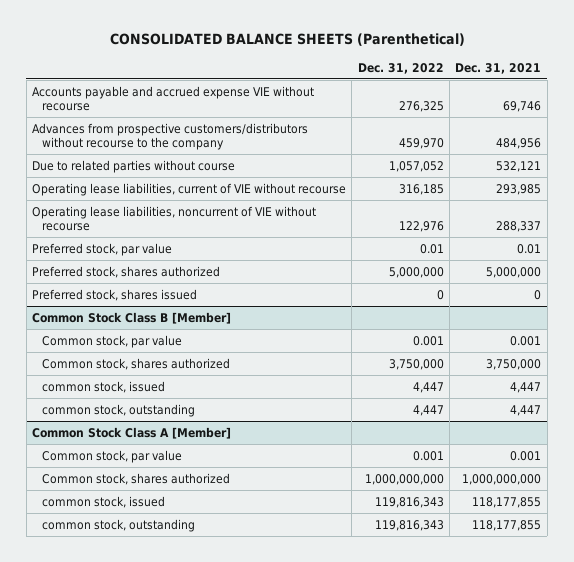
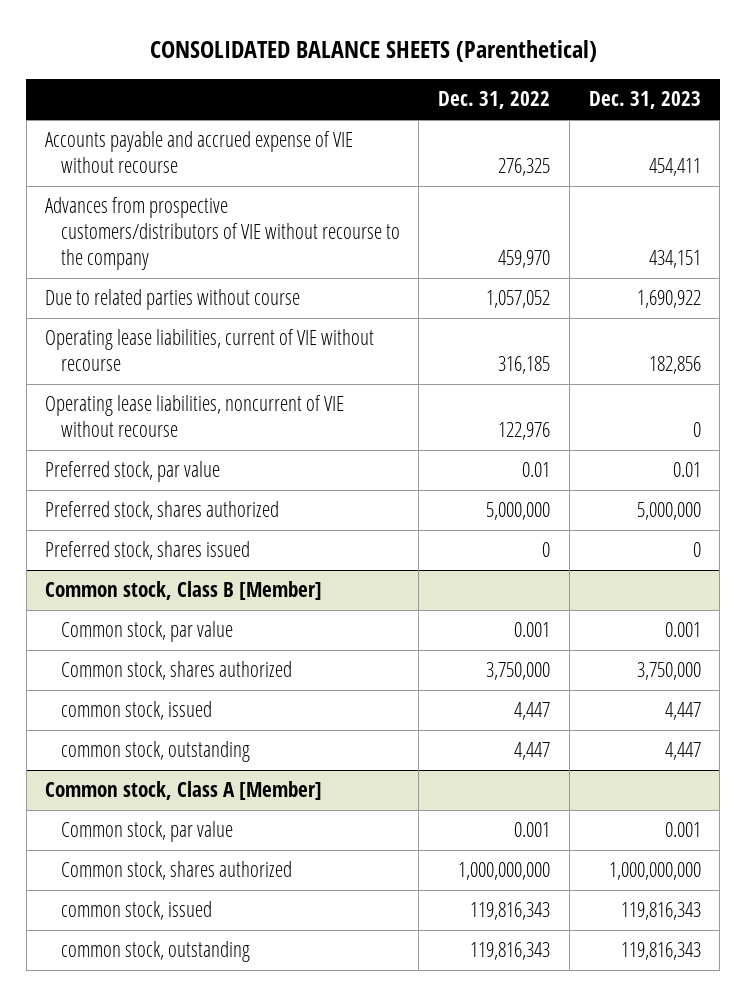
[455,62,542,74] Dec. 31, 2021 -> none
none -> [588,91,701,110] Dec. 31, 2023
[32,85,315,112] Accounts payable and accrued expense VIE without recourse -> [45,131,354,174] Accounts payable and accrued expense of VIE without recourse
[32,122,309,151] Advances from prospective customers/distributors without recourse to the company -> [45,197,400,271] Advances from prospective customers/distributors of VIE without recourse to the company
[32,311,232,324] Common Stock Class B [Member] -> [45,581,323,601] Common stock, Class B [Member]
[32,426,232,439] Common Stock Class A [Member] -> [45,781,323,801] Common stock, Class A [Member]

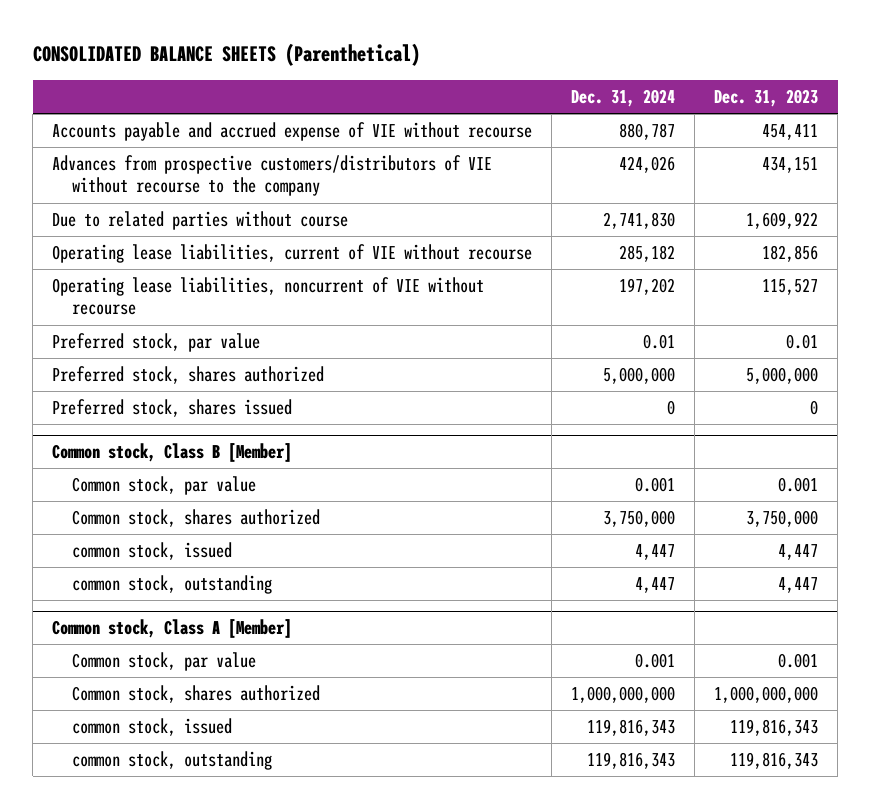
[438,91,551,110] Dec. 31, 2022 -> none
none -> [571,89,676,108] Dec. 31, 2024
[636,290,701,309] 1,690,922 -> [746,212,819,230] 1,609,922
[692,422,701,438] 0 -> [762,278,819,296] 115,527

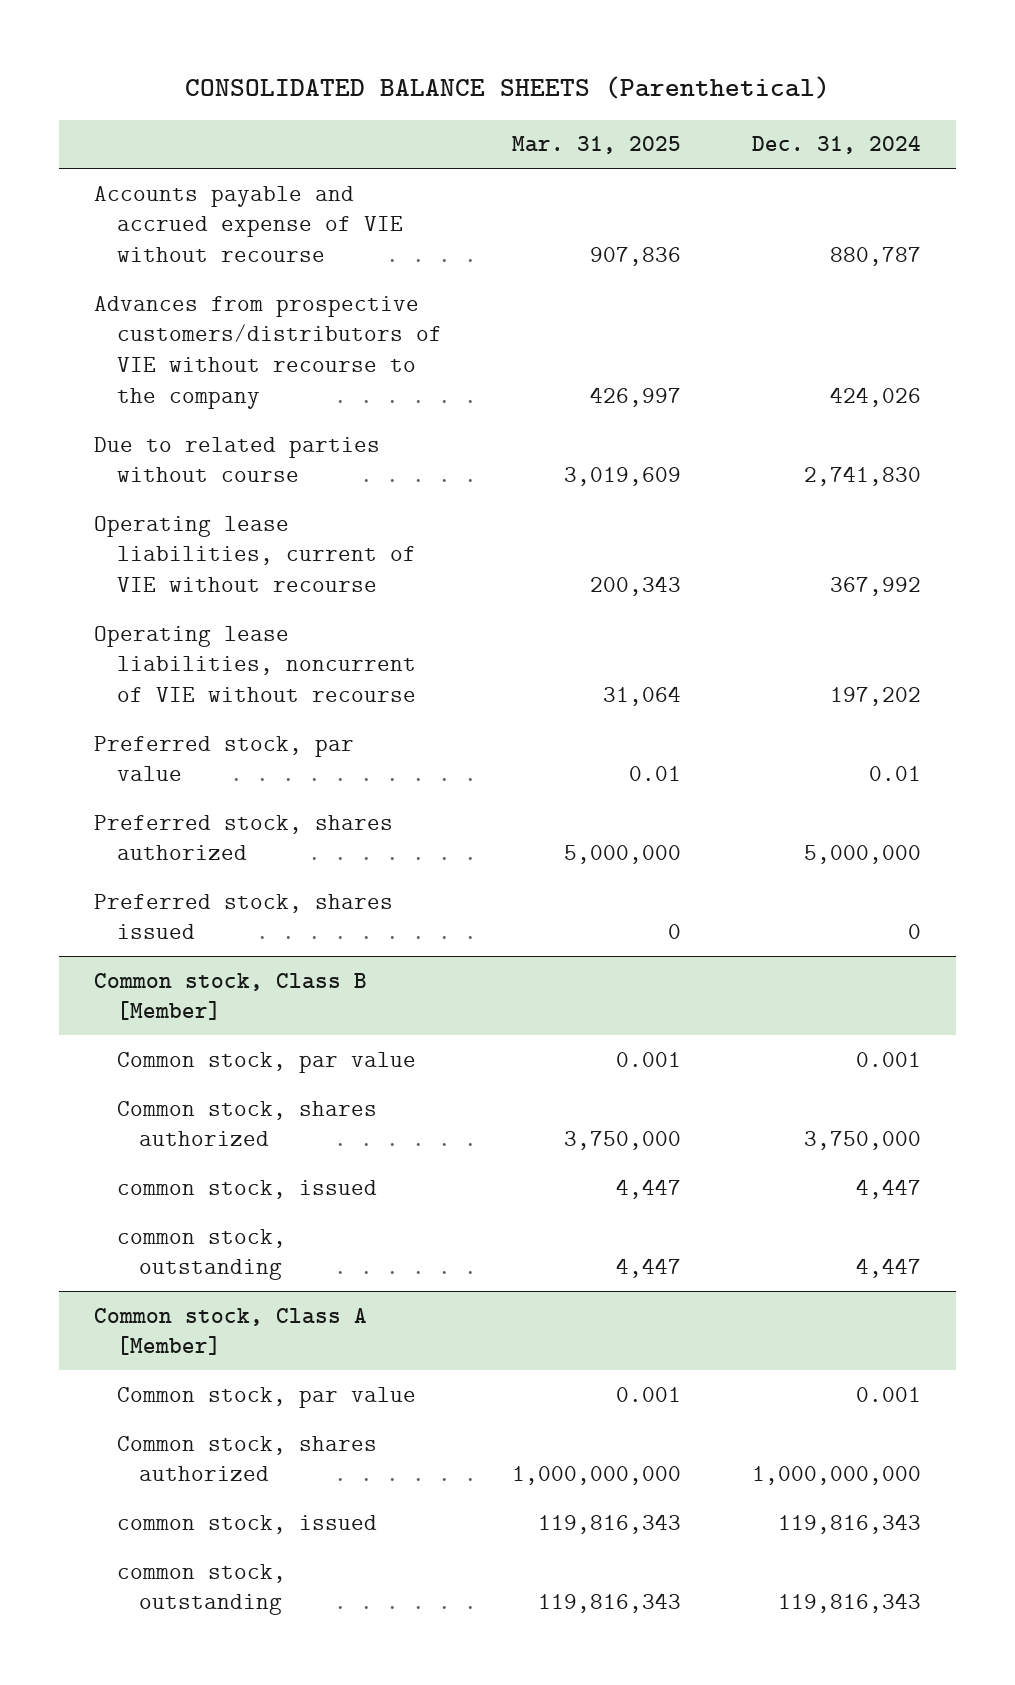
[714,89,819,108] Dec. 31, 2023 -> none
none -> [512,136,682,155] Mar. 31, 2025
[619,245,676,263] 285,182 -> [829,577,921,597] 367,992

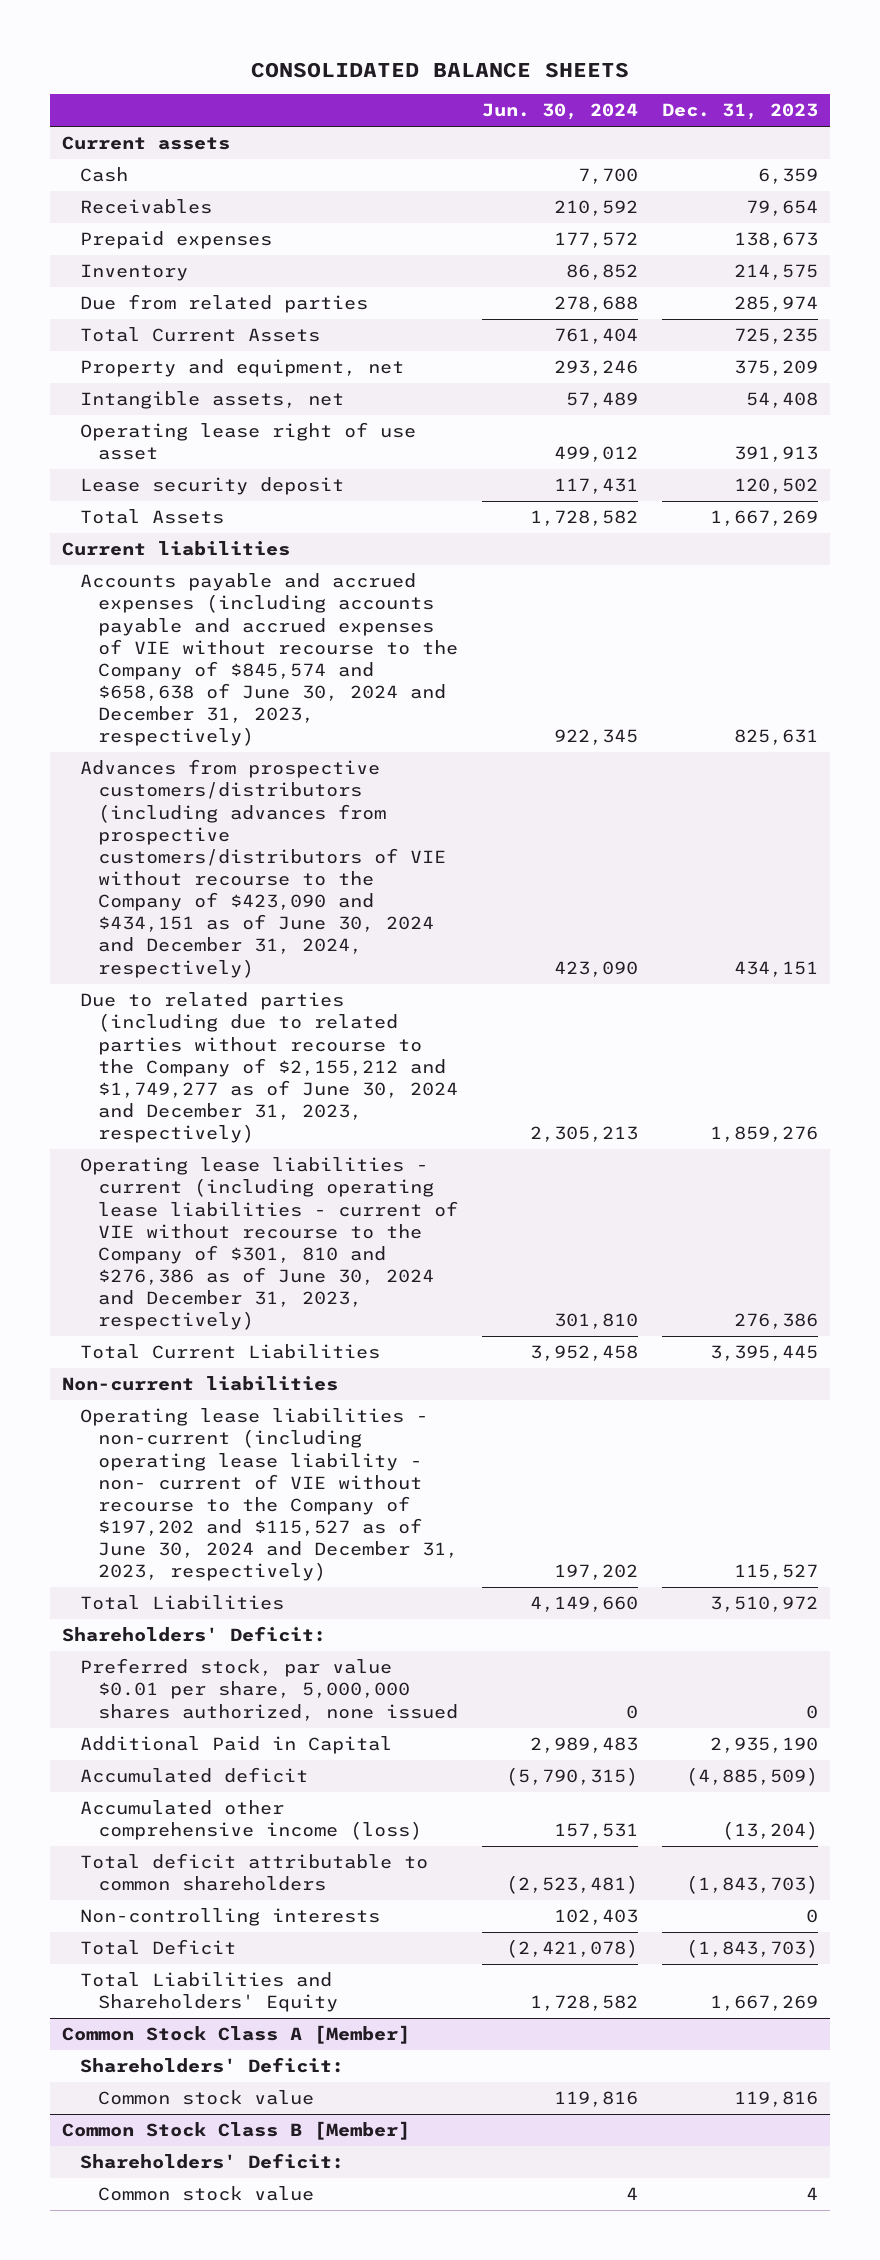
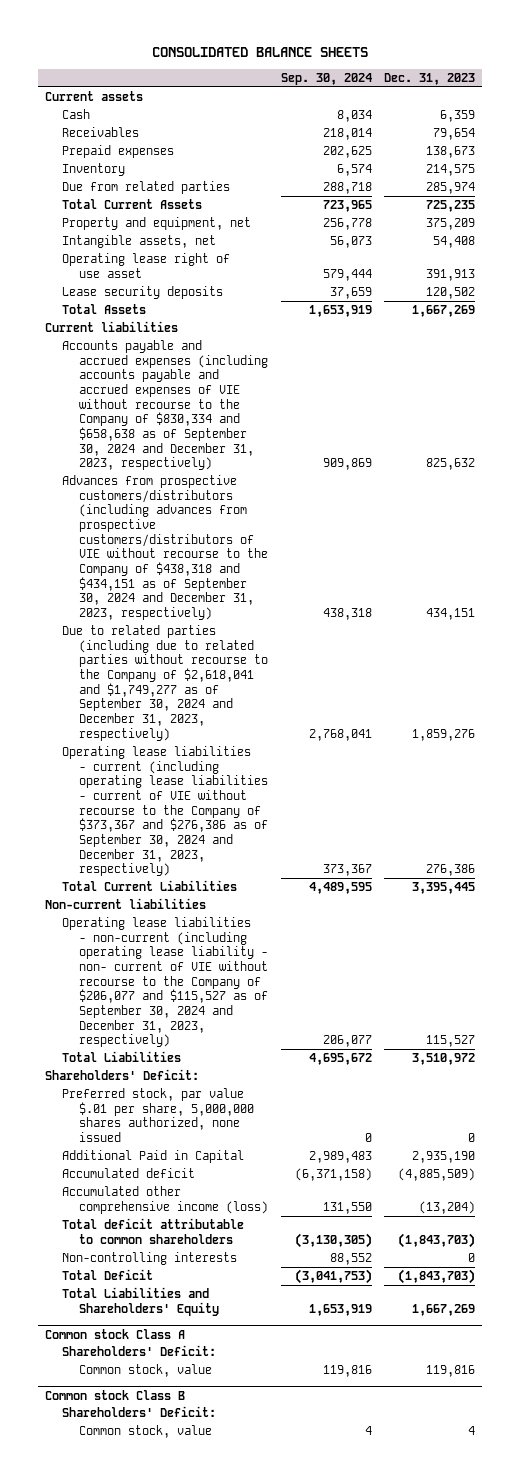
[482,103,639,121] Jun. 30, 2024 -> none
none -> [280,72,372,85] Sep. 30, 2024
[80,477,345,496] Lease security deposit -> [62,286,224,300] Lease security deposits
[80,573,459,747] Accounts payable and accrued expenses (including accounts payable and accrued expenses of VIE without recourse to the Company of $845,574 and $658,638 of June 30, 2024 and December 31, 2023, respectively) -> [62,340,269,471] Accounts payable and accrued expenses (including accounts payable and accrued expenses of VIE without recourse to the Company of $830,334 and $658,638 as of September 30, 2024 and December 31, 2023, respectively)
[734,729,819,746] 825,631 -> [426,458,476,471] 825,632
[80,759,447,978] Advances from prospective customers/distributors (including advances from prospective customers/distributors of VIE without recourse to the Company of $423,090 and $434,151 as of June 30, 2024 and December 31, 2024, respectively) -> [62,475,269,620] Advances from prospective customers/distributors (including advances from prospective customers/distributors of VIE without recourse to the Company of $438,318 and $434,151 as of September 30, 2024 and December 31, 2023, respectively)
[80,992,459,1144] Due to related parties (including due to related parties without recourse to the Company of $2,155,212 and $1,749,277 as of June 30, 2024 and December 31, 2023, respectively) -> [62,625,269,741] Due to related parties (including due to related parties without recourse to the Company of $2,618,041 and $1,749,277 as of September 30, 2024 and December 31, 2023, respectively)
[80,1157,459,1331] Operating lease liabilities - current (including operating lease liabilities - current of VIE without recourse to the Company of $301, 810 and $276,386 as of June 30, 2024 and December 31, 2023, respectively) -> [62,746,269,877] Operating lease liabilities - current (including operating lease liabilities - current of VIE without recourse to the Company of $373,367 and $276,386 as of September 30, 2024 and December 31, 2023, respectively)
[80,1408,459,1582] Operating lease liabilities - non-current (including operating lease liability - non- current of VIE without recourse to the Company of $197,202 and $115,527 as of June 30, 2024 and December 31, 2023, respectively) -> [62,917,269,1048] Operating lease liabilities - non-current (including operating lease liability - non- current of VIE without recourse to the Company of $206,077 and $115,527 as of September 30, 2024 and December 31, 2023, respectively)
[80,1658,459,1721] Preferred stock, par value $0.01 per share, 5,000,000 shares authorized, none issued -> [62,1088,255,1143] Preferred stock, par value $.01 per share, 5,000,000 shares authorized, none issued
[61,2025,410,2045] Common Stock Class A [Member] -> [44,1328,185,1339] Common stock Class A
[98,2090,315,2106] Common stock value -> [79,1364,213,1378] Common stock, value
[61,2121,410,2141] Common Stock Class B [Member] -> [44,1389,185,1400] Common stock Class B
[98,2186,315,2202] Common stock value -> [79,1425,213,1439] Common stock, value

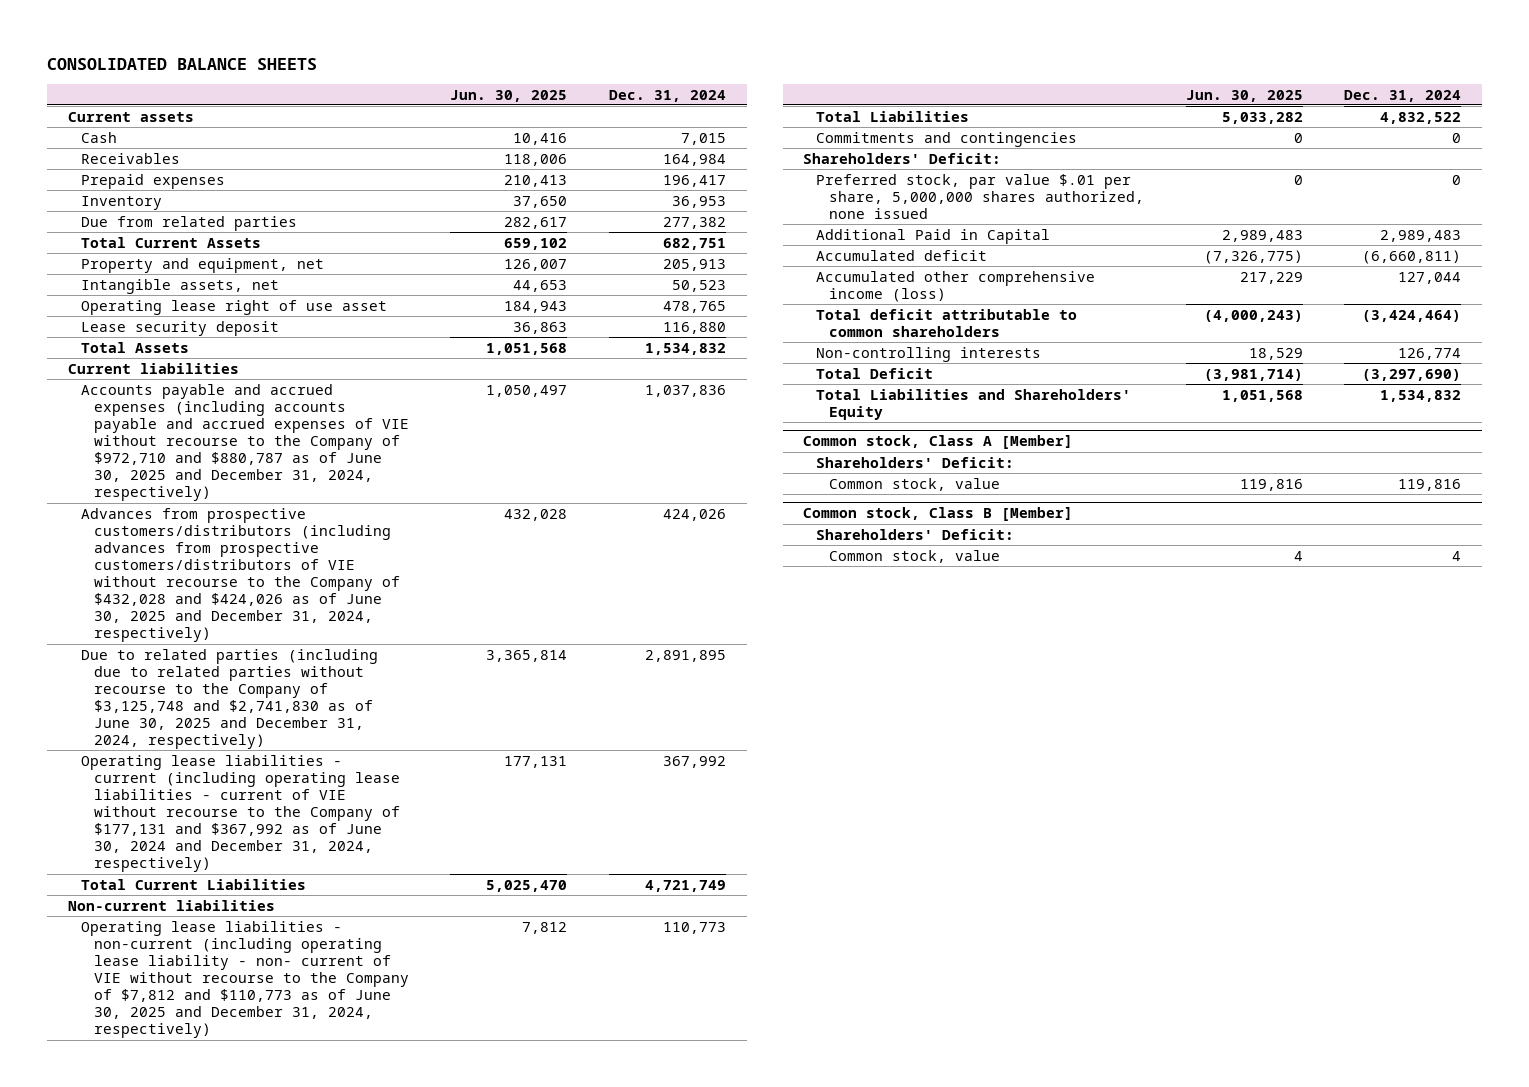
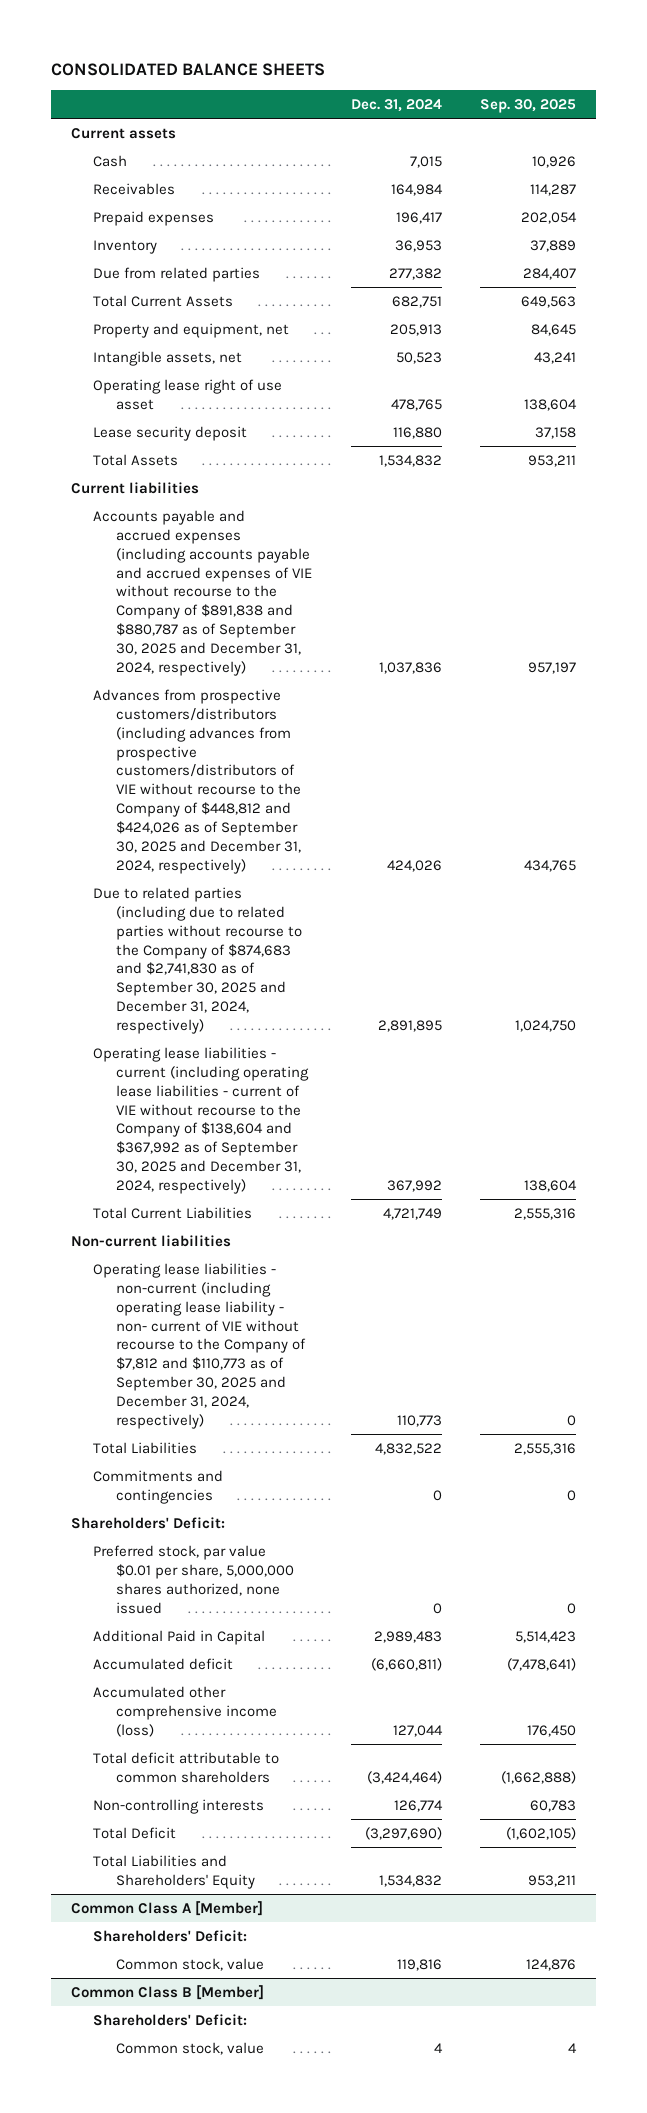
[450,89,568,102] Jun. 30, 2025 -> none
none -> [480,98,577,113] Sep. 30, 2025
[80,383,409,502] Accounts payable and accrued expenses (including accounts payable and accrued expenses of VIE without recourse to the Company of $972,710 and $880,787 as of June 30, 2025 and December 31, 2024, respectively) -> [93,509,312,677] Accounts payable and accrued expenses (including accounts payable and accrued expenses of VIE without recourse to the Company of $891,838 and $880,787 as of September 30, 2025 and December 31, 2024, respectively)
[80,507,400,643] Advances from prospective customers/distributors (including advances from prospective customers/distributors of VIE without recourse to the Company of $432,028 and $424,026 as of June 30, 2025 and December 31, 2024, respectively) -> [93,688,301,875] Advances from prospective customers/distributors (including advances from prospective customers/distributors of VIE without recourse to the Company of $448,812 and $424,026 as of September 30, 2025 and December 31, 2024, respectively)
[80,648,378,750] Due to related parties (including due to related parties without recourse to the Company of $3,125,748 and $2,741,830 as of June 30, 2025 and December 31, 2024, respectively) -> [93,886,302,1035] Due to related parties (including due to related parties without recourse to the Company of $874,683 and $2,741,830 as of September 30, 2025 and December 31, 2024, respectively)
[80,754,400,873] Operating lease liabilities - current (including operating lease liabilities - current of VIE without recourse to the Company of $177,131 and $367,992 as of June 30, 2024 and December 31, 2024, respectively) -> [93,1046,309,1195] Operating lease liabilities - current (including operating lease liabilities - current of VIE without recourse to the Company of $138,604 and $367,992 as of September 30, 2025 and December 31, 2024, respectively)
[80,920,409,1039] Operating lease liabilities - non-current (including operating lease liability - non- current of VIE without recourse to the Company of $7,812 and $110,773 as of June 30, 2025 and December 31, 2024, respectively) -> [93,1262,306,1430] Operating lease liabilities - non-current (including operating lease liability - non- current of VIE without recourse to the Company of $7,812 and $110,773 as of September 30, 2025 and December 31, 2024, respectively)
[816,173,1144,219] Preferred stock, par value $.01 per share, 5,000,000 shares authorized, none issued -> [93,1544,294,1614] Preferred stock, par value $0.01 per share, 5,000,000 shares authorized, none issued
[803,435,1074,450] Common stock, Class A [Member] -> [70,1900,263,1916] Common Class A [Member]
[803,507,1074,522] Common stock, Class B [Member] -> [70,1984,264,2000] Common Class B [Member]

